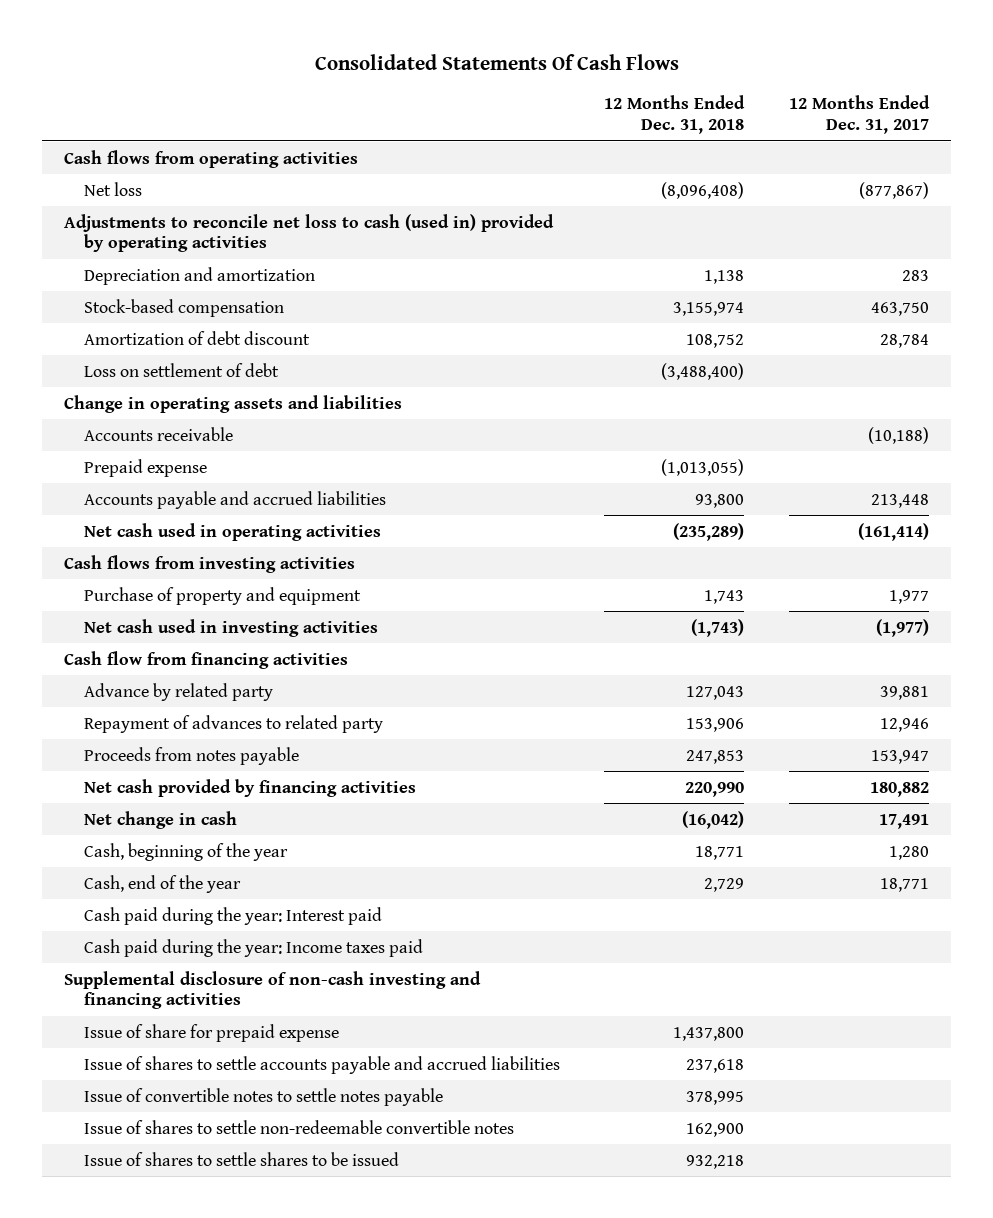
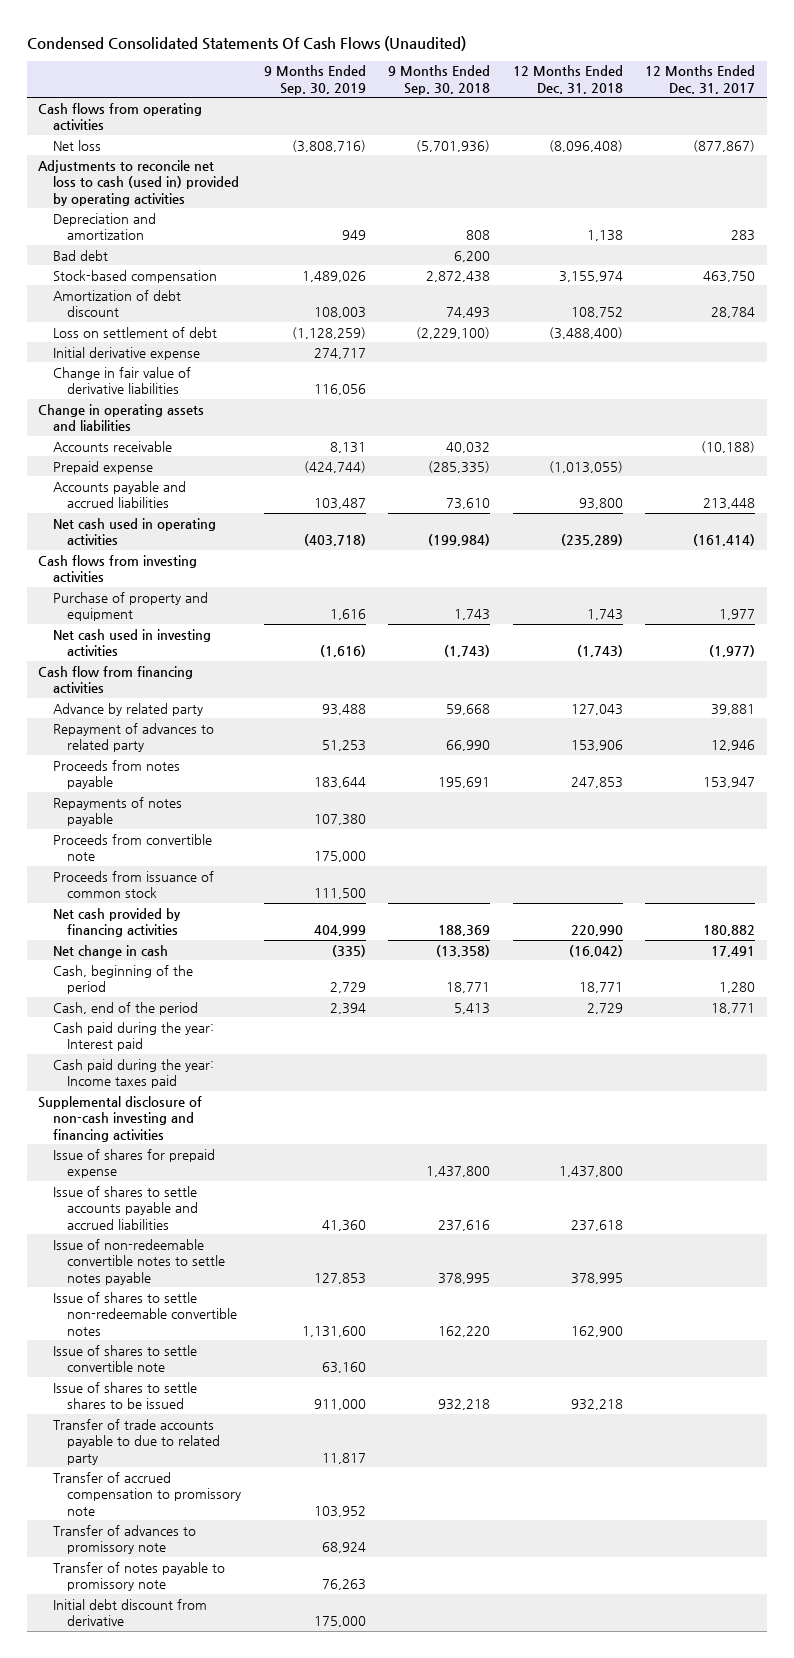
[314,53,679,70] Consolidated Statements Of Cash Flows -> [27,35,467,51] Condensed Consolidated Statements Of Cash Flows (Unaudited)
none -> [263,65,366,95] 9 Months Ended Sep. 30, 2019
none -> [388,65,491,95] 9 Months Ended Sep. 30, 2018
none -> [52,249,108,261] Bad debt
none -> [52,346,200,360] Initial derivative expense
none -> [52,366,191,395] Change in fair value of derivative liabilities
none -> [52,796,182,827] Repayments of notes payable
none -> [52,833,212,862] Proceeds from convertible note
none -> [52,870,214,899] Proceeds from issuance of common stock
[83,842,288,861] Cash, beginning of the year -> [52,964,193,995] Cash, beginning of the period
[83,874,241,893] Cash, end of the year -> [52,1001,198,1015] Cash, end of the period
[83,1023,339,1042] Issue of share for prepaid expense -> [52,1148,215,1179] Issue of shares for prepaid expense
[83,1087,443,1106] Issue of convertible notes to settle notes payable -> [52,1238,226,1285] Issue of non-redeemable convertible notes to settle notes payable
none -> [52,1344,197,1373] Issue of shares to settle convertible note
none -> [52,1418,221,1465] Transfer of trade accounts payable to due to related party
none -> [52,1471,242,1516] Transfer of accrued compensation to promissory note
none -> [52,1524,196,1555] Transfer of advances to promissory note
none -> [52,1561,225,1592] Transfer of notes payable to promissory note
none -> [52,1598,207,1627] Initial debt discount from derivative

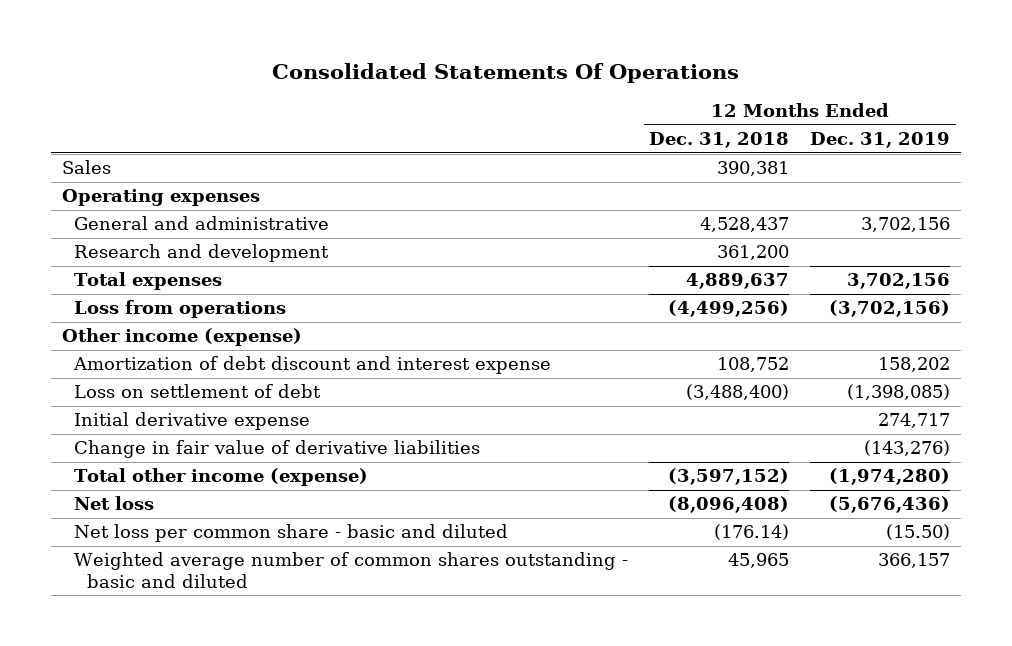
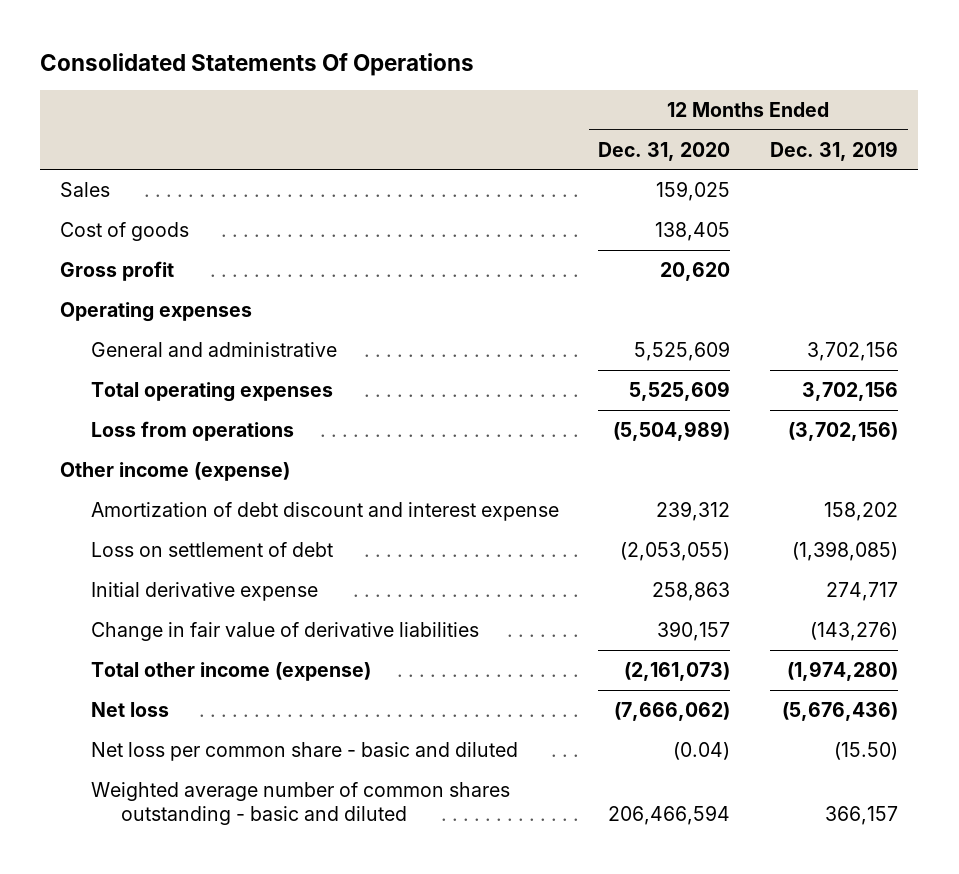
[649,132,790,149] Dec. 31, 2018 -> none
none -> [598,141,731,161] Dec. 31, 2020
none -> [60,221,190,241] Cost of goods
none -> [60,260,175,281] Gross profit
[74,244,330,263] Research and development -> none
[74,272,223,291] Total expenses -> [90,381,333,402] Total operating expenses

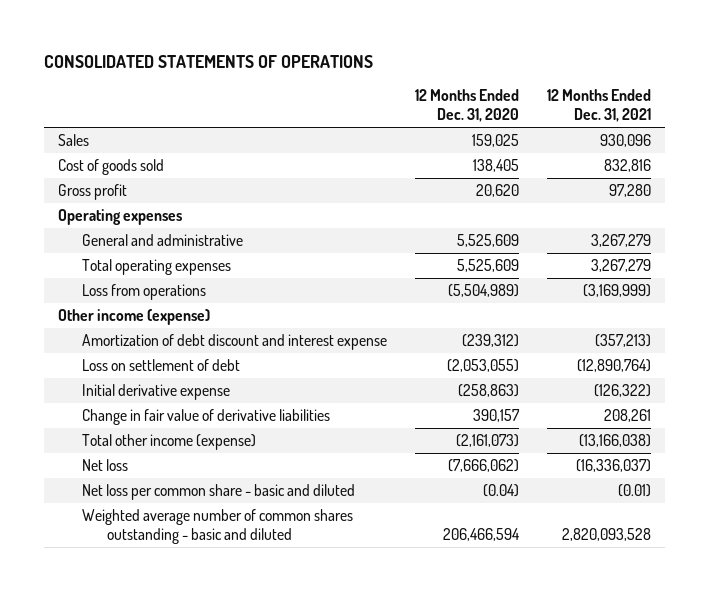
[40,52,475,76] Consolidated Statements Of Operations -> [44,54,374,68] CONSOLIDATED STATEMENTS OF OPERATIONS
[770,140,899,161] Dec. 31, 2019 -> none
none -> [547,89,652,123] 12 Months Ended Dec. 31, 2021
[60,221,190,241] Cost of goods -> [58,159,165,176] Cost of goods sold
[656,500,731,521] 239,312 -> [462,334,520,348] (239,312)
[652,581,731,601] 258,863 -> [458,384,520,398] (258,863)

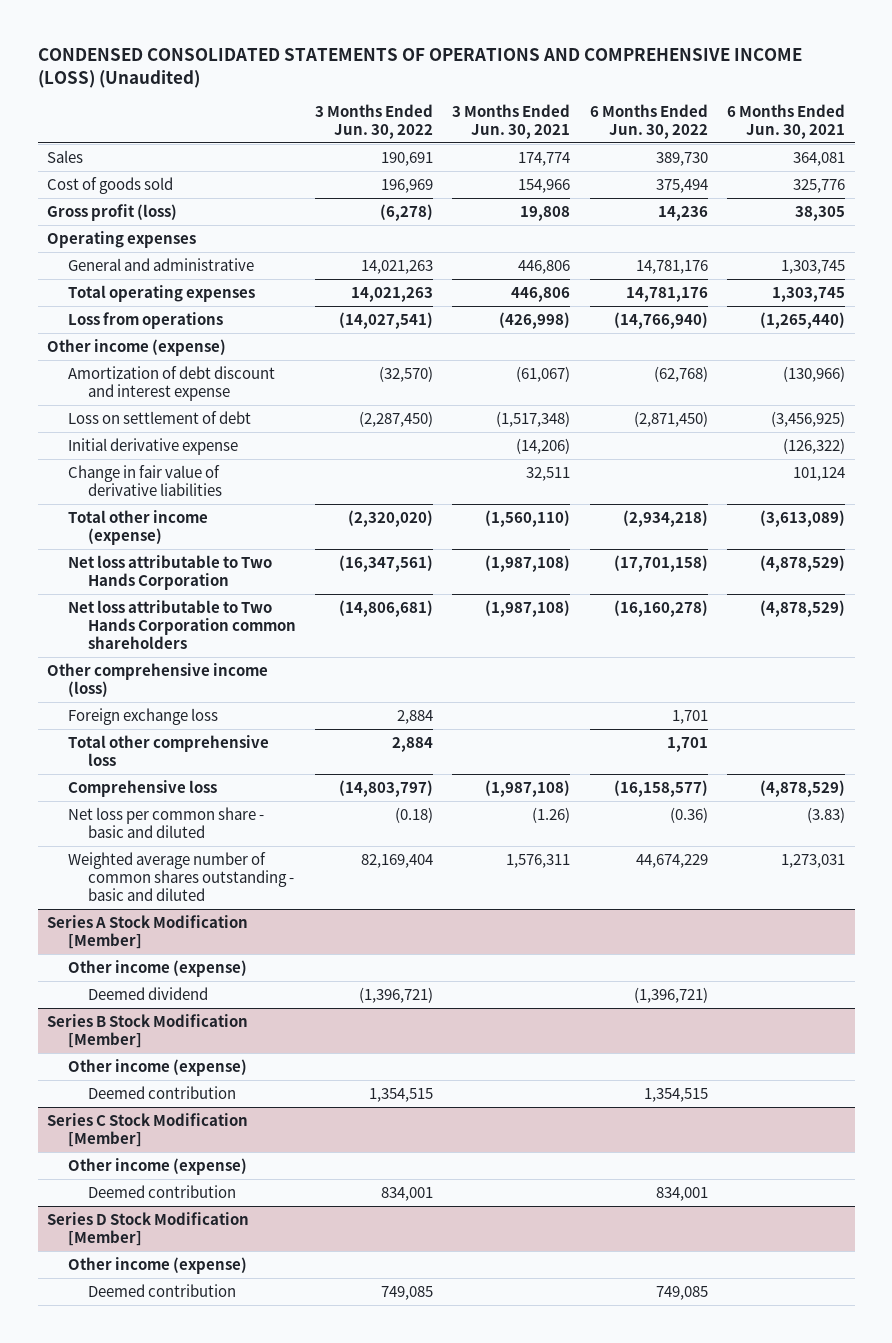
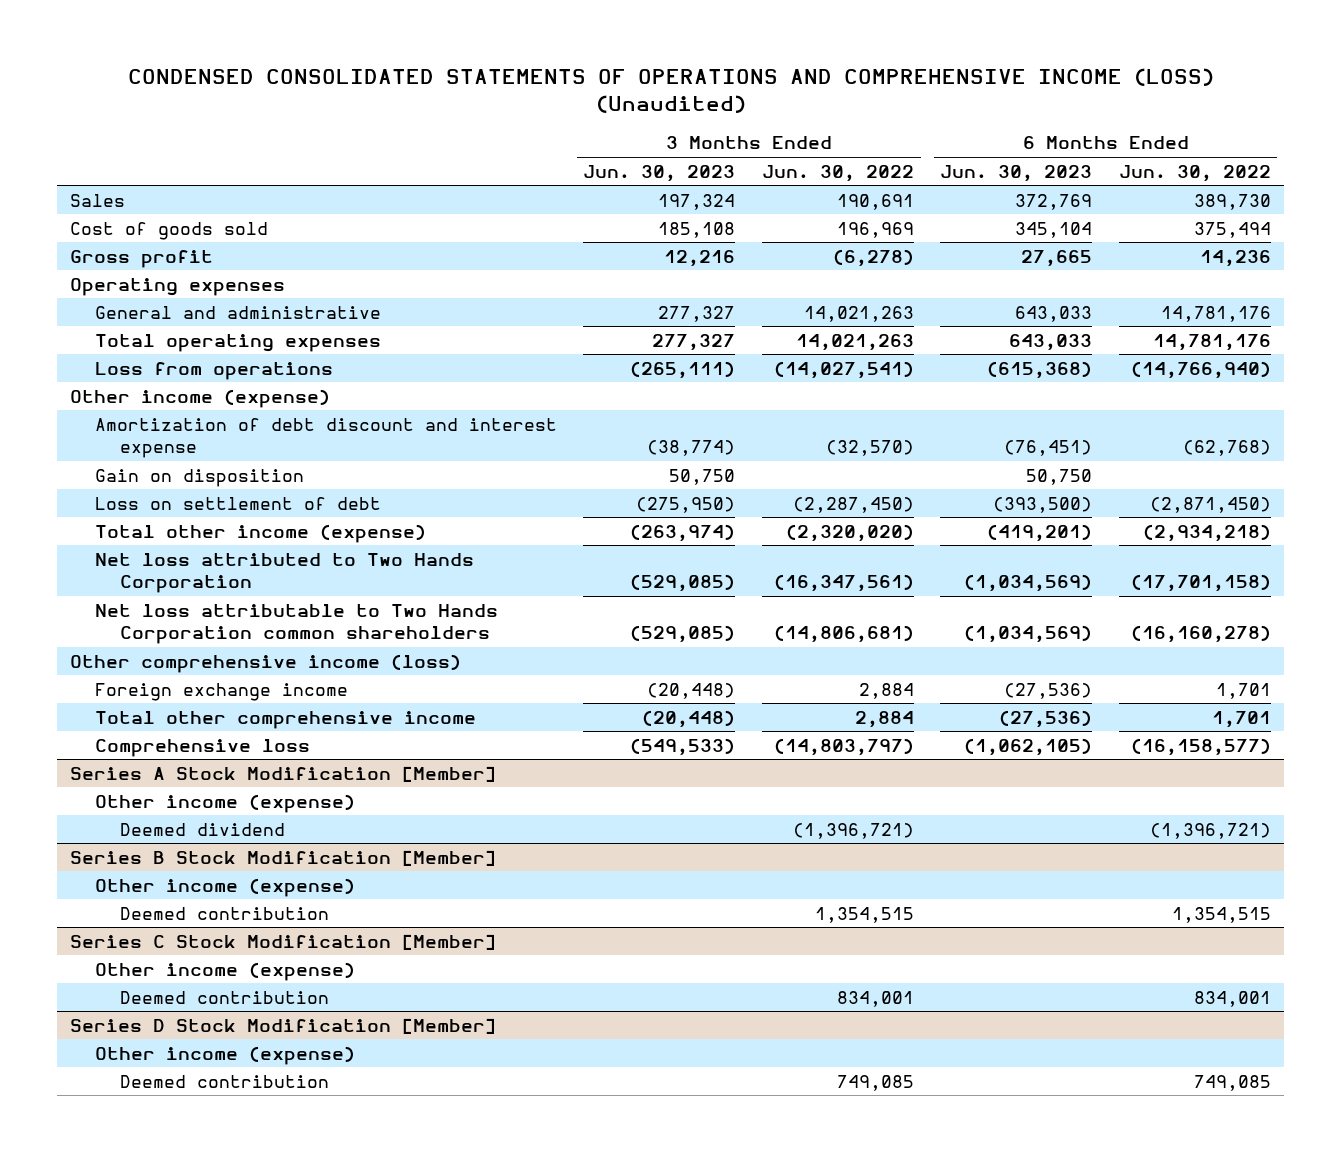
[452,103,571,139] 3 Months Ended Jun. 30, 2021 -> none
[726,103,845,139] 6 Months Ended Jun. 30, 2021 -> none
none -> [583,164,736,182] Jun. 30, 2023
none -> [940,164,1093,182] Jun. 30, 2023
[47,203,178,221] Gross profit (loss) -> [70,249,214,268] Gross profit
none -> [94,468,304,487] Gain on disposition
[67,437,238,455] Initial derivative expense -> none
[67,464,222,496] Change in fair value of derivative liabilities -> none
[67,554,272,590] Net loss attributable to Two Hands Corporation -> [94,552,474,594] Net loss attributed to Two Hands Corporation
[67,707,218,725] Foreign exchange loss -> [94,682,348,701] Foreign exchange income
[67,734,269,766] Total other comprehensive loss -> [94,710,476,729] Total other comprehensive income
[67,806,264,838] Net loss per common share - basic and diluted -> none
[67,851,294,901] Weighted average number of common shares outstanding - basic and diluted -> none

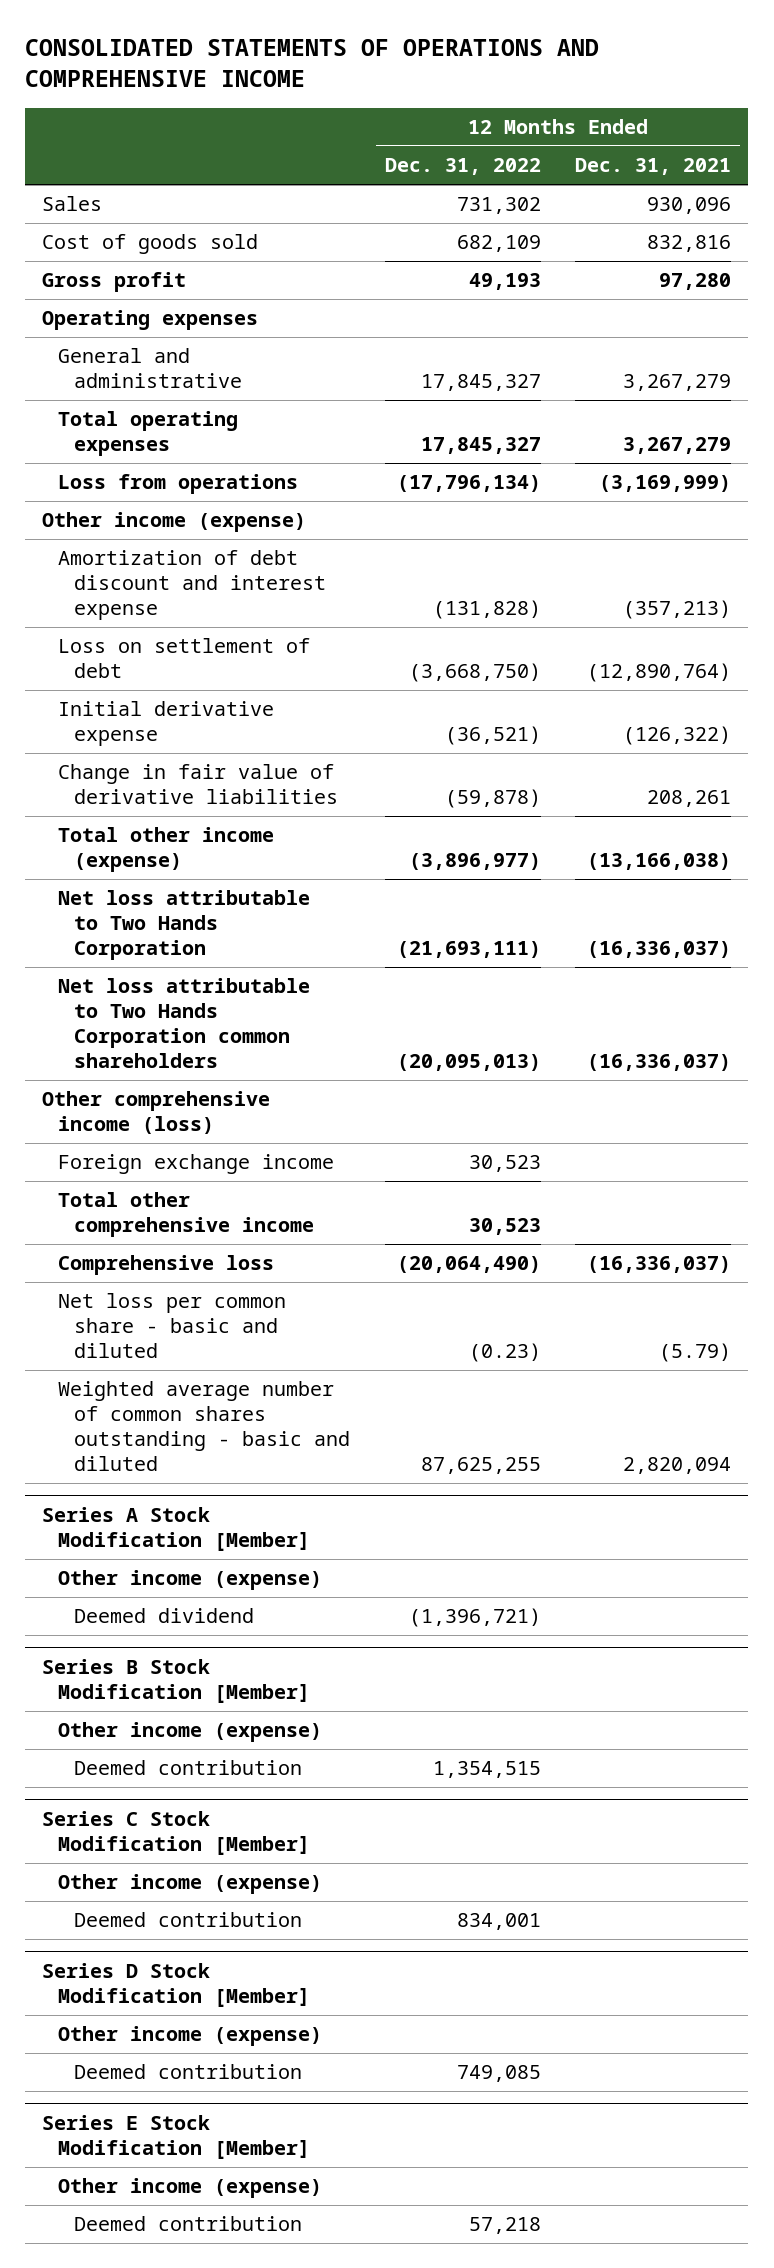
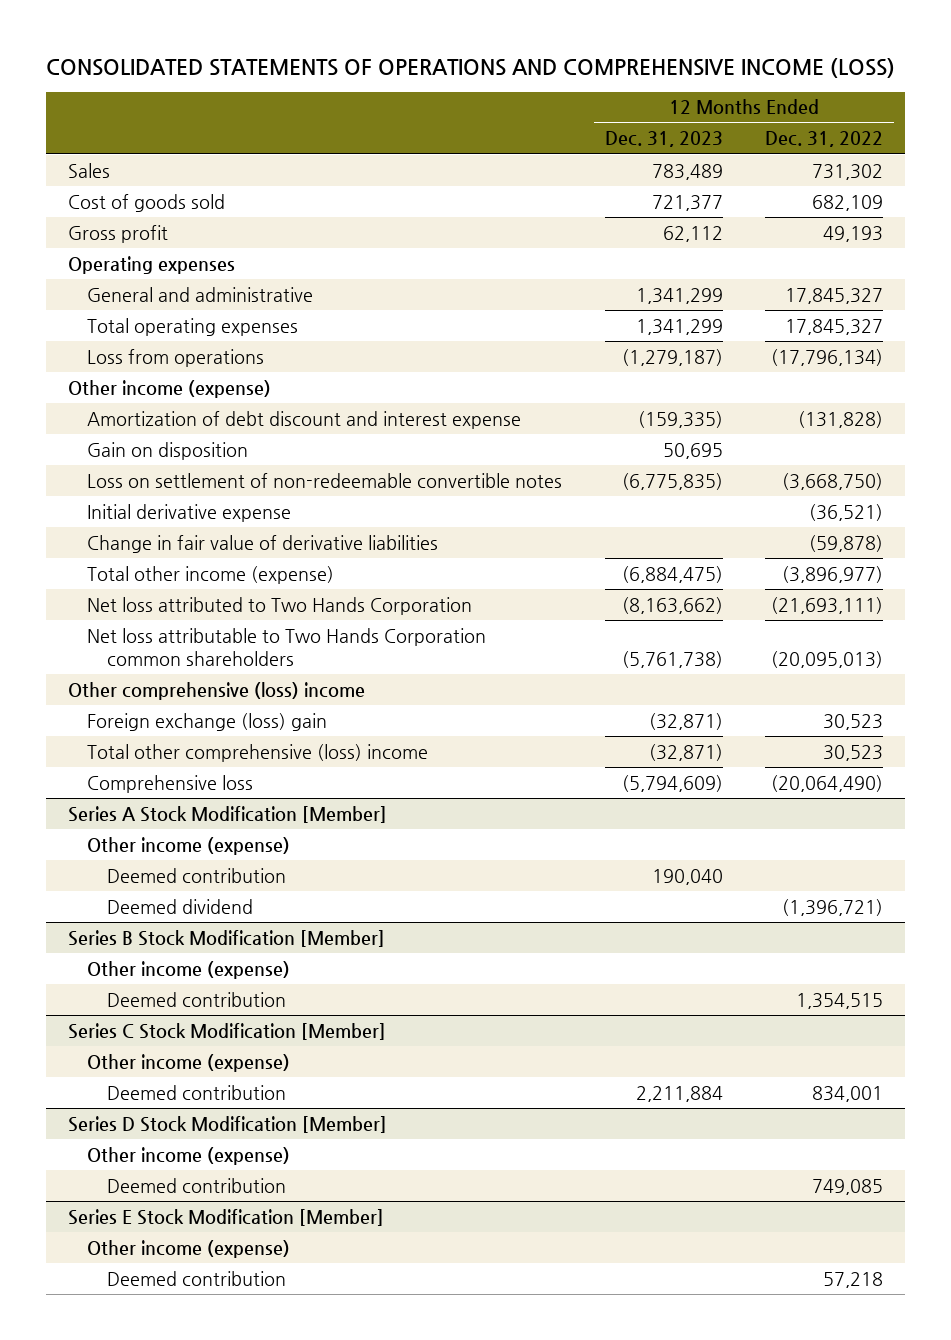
[25,39,600,88] CONSOLIDATED STATEMENTS OF OPERATIONS AND COMPREHENSIVE INCOME -> [46,57,896,78] CONSOLIDATED STATEMENTS OF OPERATIONS AND COMPREHENSIVE INCOME (LOSS)
[575,158,732,176] Dec. 31, 2021 -> none
none -> [604,131,723,148] Dec. 31, 2023
none -> [87,441,249,460] Gain on disposition
[58,638,311,679] Loss on settlement of debt -> [87,472,563,488] Loss on settlement of non-redeemable convertible notes
[58,890,311,960] Net loss attributable to Two Hands Corporation -> [87,596,473,615] Net loss attributed to Two Hands Corporation
[42,1091,271,1135] Other comprehensive income (loss) -> [67,681,365,700] Other comprehensive (loss) income
[58,1154,335,1175] Foreign exchange income -> [87,712,328,731] Foreign exchange (loss) gain
[58,1192,315,1238] Total other comprehensive income -> [87,743,429,762] Total other comprehensive (loss) income
[58,1293,287,1358] Net loss per common share - basic and diluted -> none
[58,1381,351,1471] Weighted average number of common shares outstanding - basic and diluted -> none
none -> [106,867,286,883] Deemed contribution

